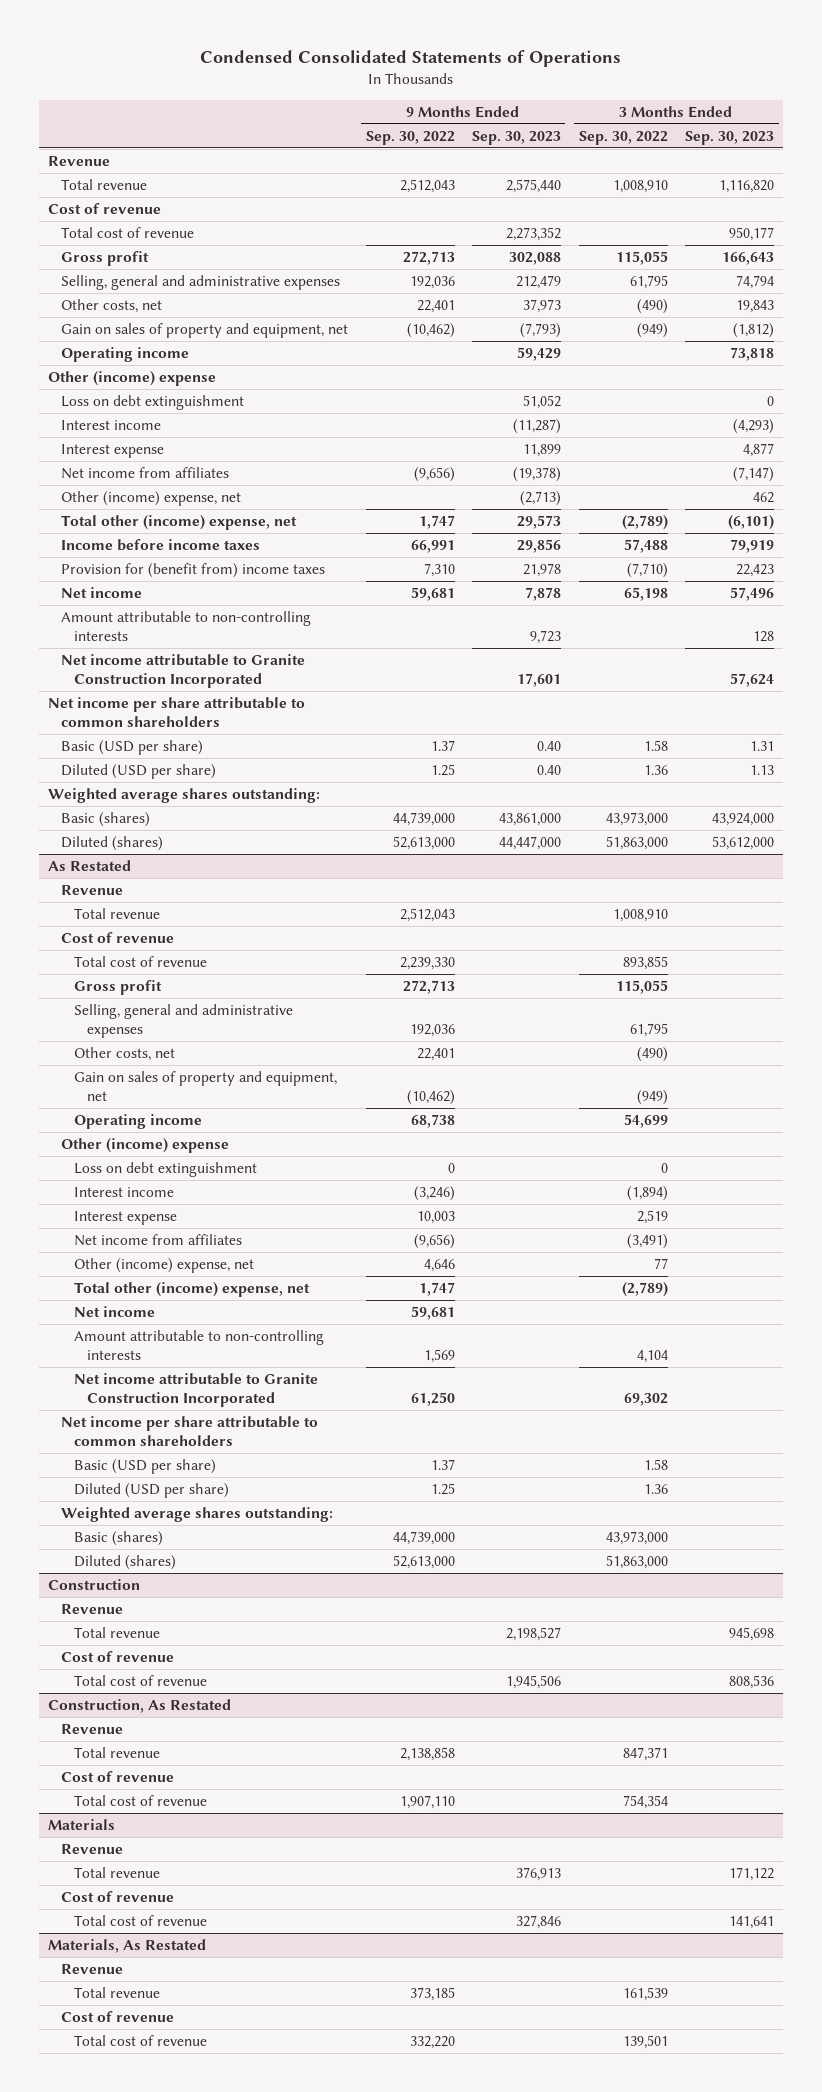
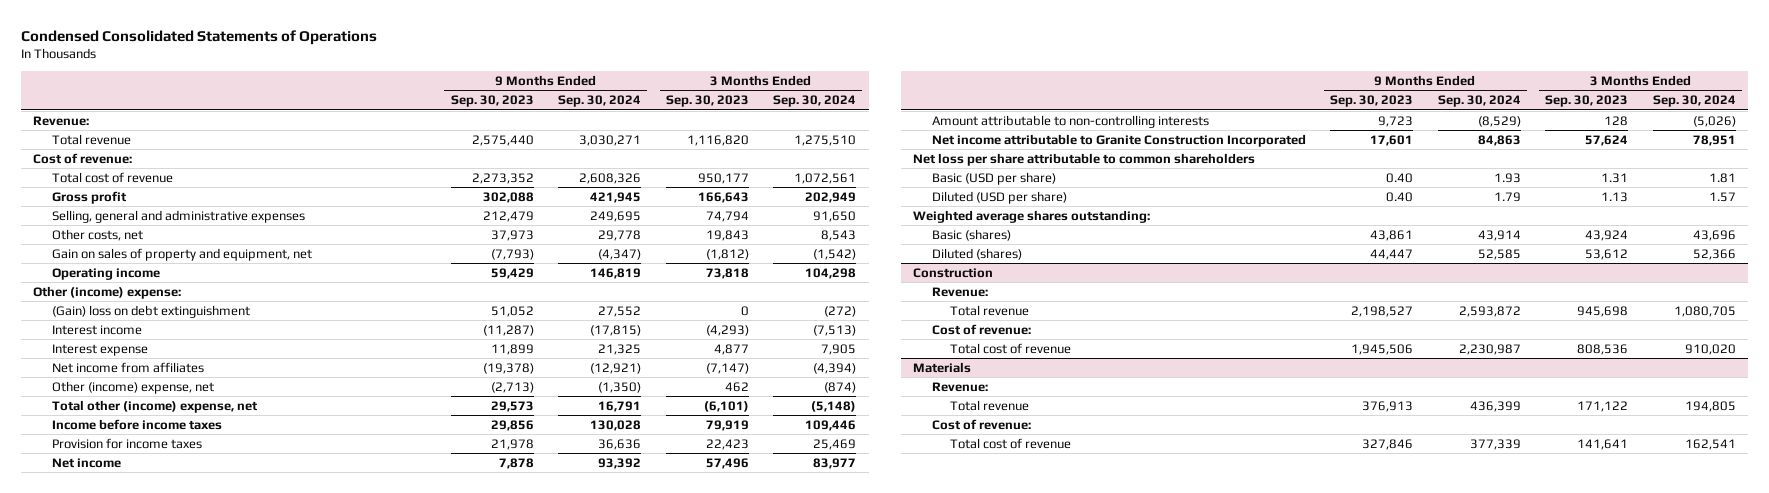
[365,130,455,145] Sep. 30, 2022 -> none
[578,130,668,145] Sep. 30, 2022 -> none
none -> [558,95,642,108] Sep. 30, 2024
none -> [773,95,857,108] Sep. 30, 2024
[48,156,111,167] Revenue -> [33,115,90,126] Revenue:
[48,203,162,215] Cost of revenue -> [33,152,133,164] Cost of revenue:
[48,371,217,387] Other (income) expense -> [33,285,182,299] Other (income) expense:
[61,395,245,411] Loss on debt extinguishment -> [51,304,250,318] (Gain) loss on debt extinguishment
[61,563,326,579] Provision for (benefit from) income taxes -> [51,437,202,449] Provision for income taxes
[48,697,306,727] Net income per share attributable to common shareholders -> [912,152,1255,166] Net loss per share attributable to common shareholders
[48,860,132,872] As Restated -> none
[61,885,124,896] Revenue -> none
[74,908,161,920] Total revenue -> none
[61,932,175,944] Cost of revenue -> none
[74,956,208,968] Total cost of revenue -> none
[74,980,163,996] Gross profit -> none
[74,1004,294,1038] Selling, general and administrative expenses -> none
[74,1047,176,1062] Other costs, net -> none
[74,1071,338,1101] Gain on sales of property and equipment, net -> none
[74,1114,203,1130] Operating income -> none
[61,1138,230,1154] Other (income) expense -> none
[74,1162,258,1178] Loss on debt extinguishment -> none
[74,1187,175,1198] Interest income -> none
[74,1211,178,1226] Interest expense -> none
[74,1234,243,1247] Net income from affiliates -> none
[74,1258,255,1274] Other (income) expense, net -> none
[74,1282,311,1298] Total other (income) expense, net -> none
[74,1306,156,1318] Net income -> none
[74,1330,325,1360] Amount attributable to non-controlling interests -> none
[74,1373,319,1407] Net income attributable to Granite Construction Incorporated -> none
[61,1416,319,1446] Net income per share attributable to common shareholders -> none
[74,1459,217,1475] Basic (USD per share) -> none
[74,1483,230,1499] Diluted (USD per share) -> none
[61,1507,334,1523] Weighted average shares outstanding: -> none
[74,1531,164,1547] Basic (shares) -> none
[74,1555,177,1571] Diluted (shares) -> none
[499,813,562,827] 43,861,000 -> [1370,229,1414,241] 43,861
[712,813,775,827] 43,924,000 -> [1585,229,1629,241] 43,924
[499,836,562,851] 44,447,000 -> [1370,248,1414,260] 44,447
[712,836,775,851] 53,612,000 -> [1585,248,1629,260] 53,612
[61,1604,124,1615] Revenue -> [931,286,988,297] Revenue:
[61,1651,175,1663] Cost of revenue -> [931,323,1031,335] Cost of revenue:
[48,1699,232,1714] Construction, As Restated -> none
[61,1724,124,1735] Revenue -> none
[74,1747,161,1759] Total revenue -> none
[61,1771,175,1783] Cost of revenue -> none
[74,1795,208,1807] Total cost of revenue -> none
[61,1844,124,1855] Revenue -> [931,381,988,392] Revenue:
[61,1891,175,1903] Cost of revenue -> [931,418,1031,430] Cost of revenue:
[48,1939,207,1954] Materials, As Restated -> none
[61,1964,124,1975] Revenue -> none
[74,1987,161,1999] Total revenue -> none
[61,2011,175,2023] Cost of revenue -> none
[74,2035,208,2047] Total cost of revenue -> none

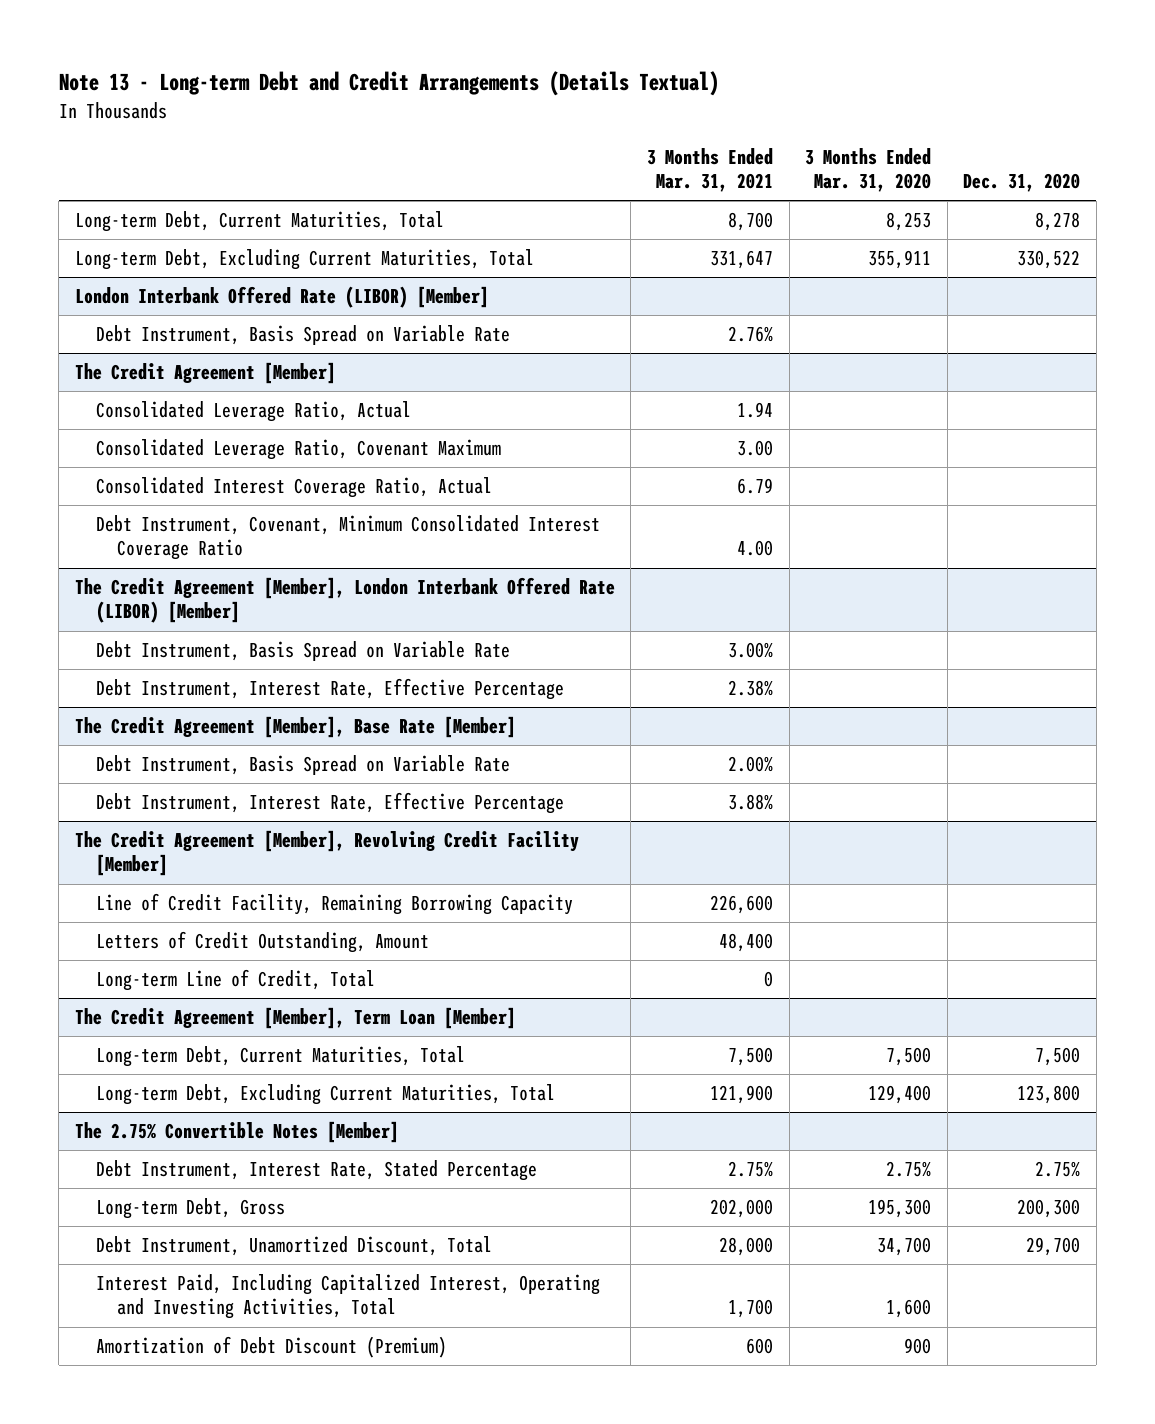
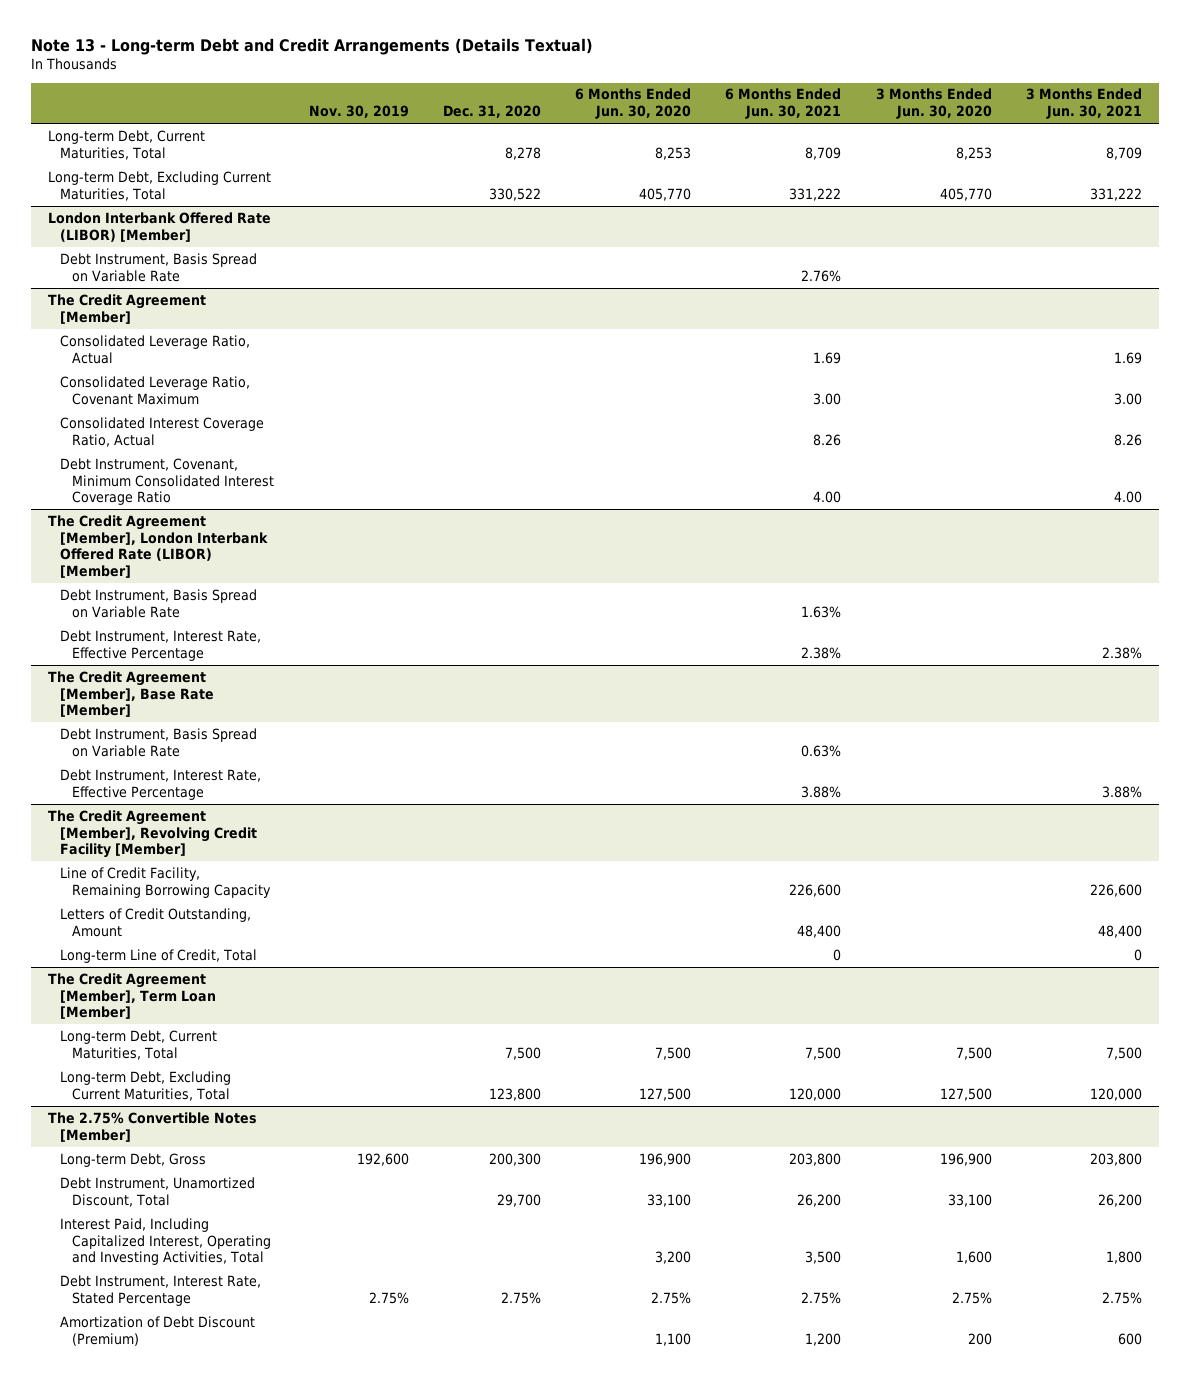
[646,148,773,193] 3 Months Ended Mar. 31, 2021 -> none
[805,148,932,193] 3 Months Ended Mar. 31, 2020 -> none
none -> [308,105,409,119] Nov. 30, 2019
none -> [575,88,692,120] 6 Months Ended Jun. 30, 2020
none -> [725,88,842,120] 6 Months Ended Jun. 30, 2021
none -> [875,88,992,120] 3 Months Ended Jun. 30, 2020
none -> [1025,88,1142,120] 3 Months Ended Jun. 30, 2021
[95,1160,537,1182] Debt Instrument, Interest Rate, Stated Percentage -> [60,1274,262,1306] Debt Instrument, Interest Rate, Stated Percentage

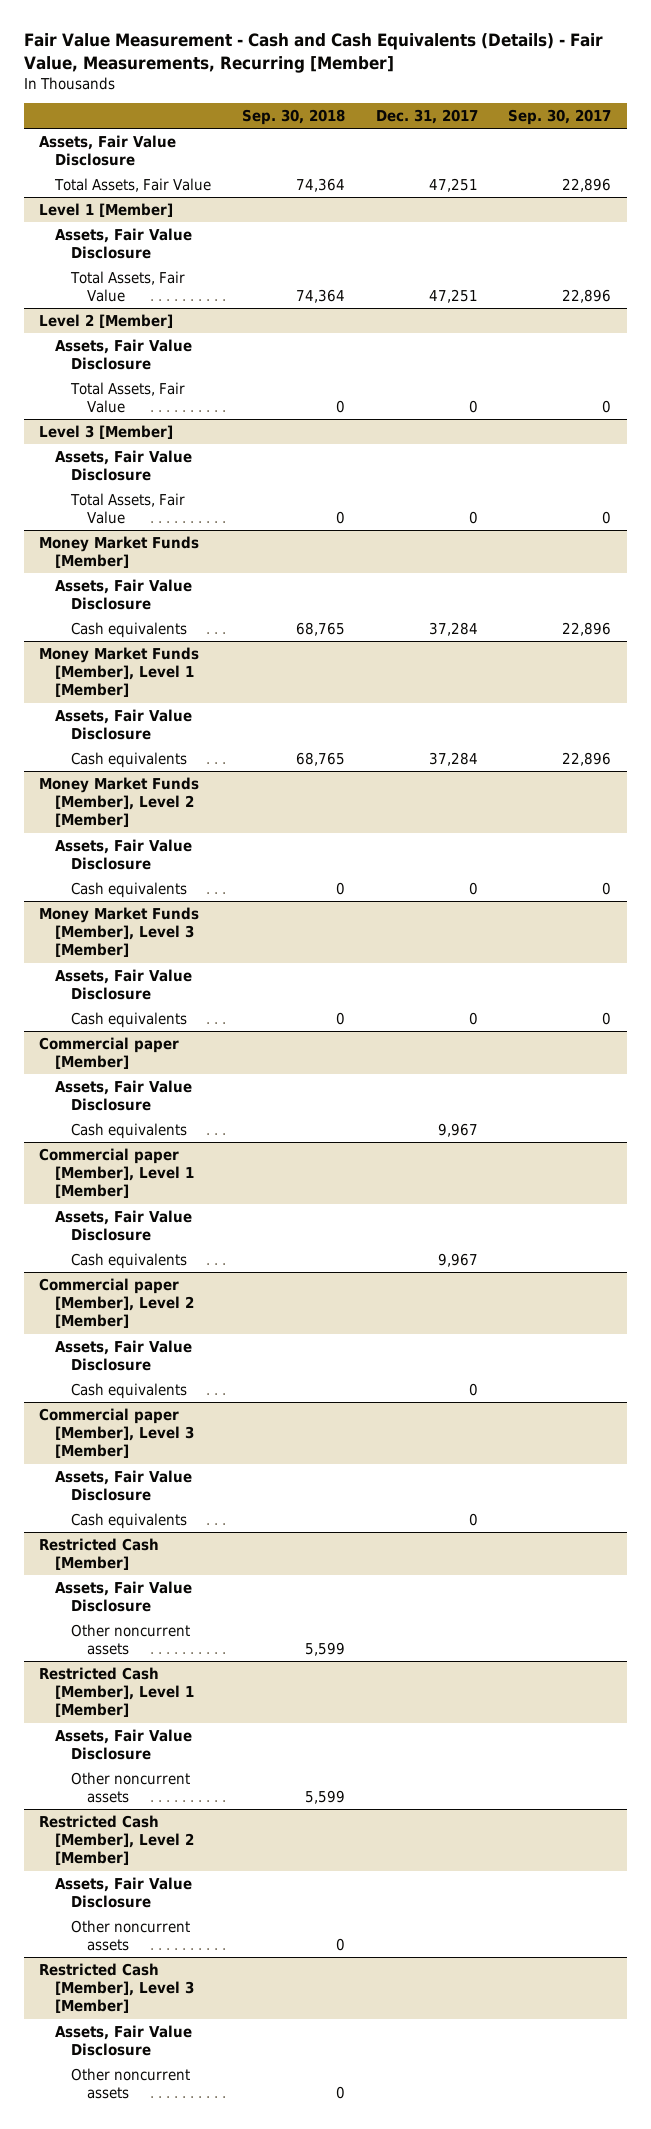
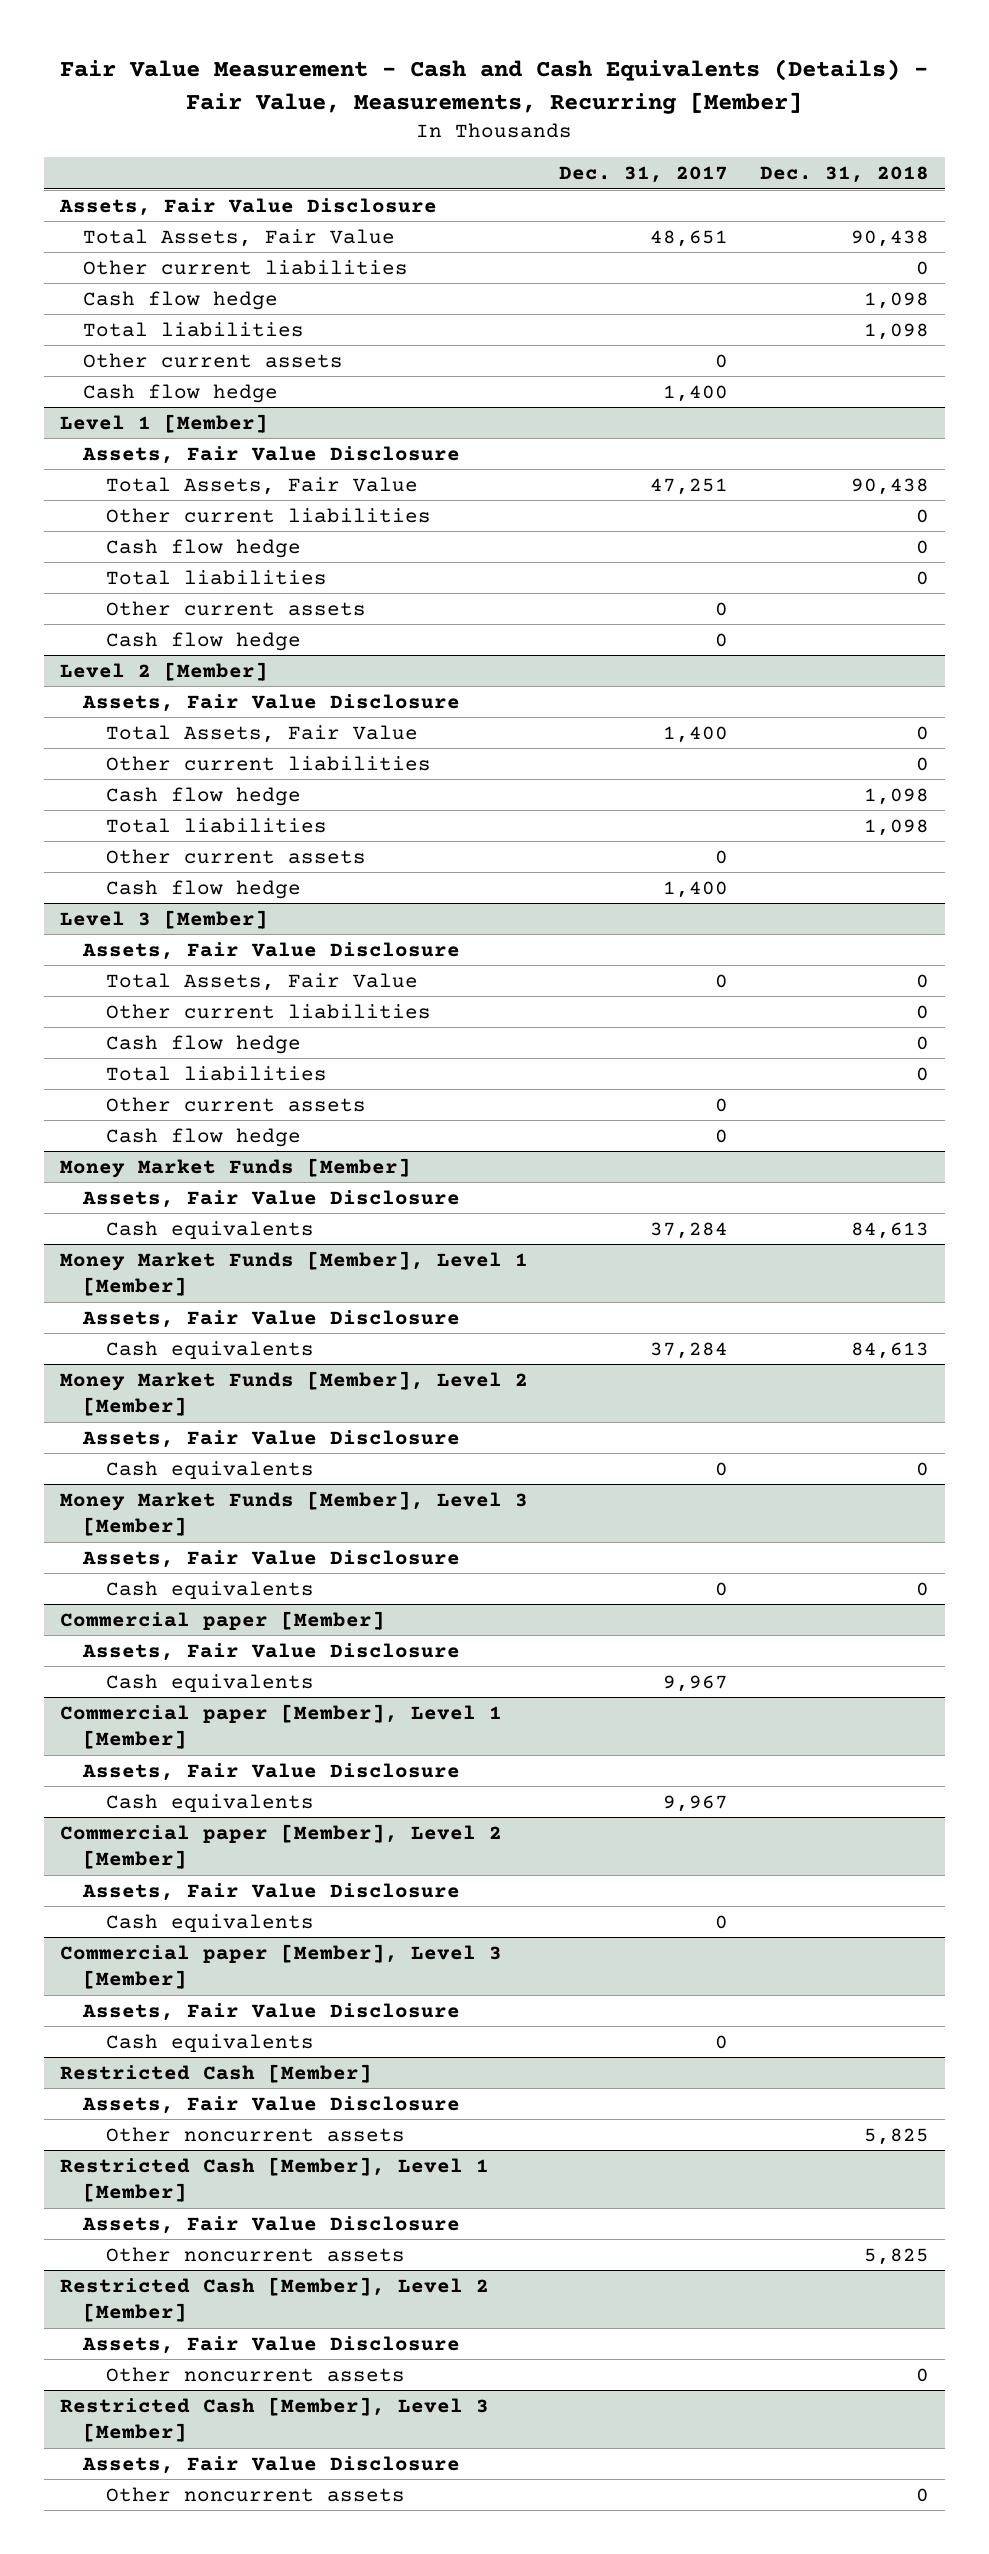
[241,109,345,126] Sep. 30, 2018 -> none
[508,109,612,126] Sep. 30, 2017 -> none
none -> [759,166,929,184] Dec. 31, 2018
[428,178,478,193] 47,251 -> [650,229,729,247] 48,651
none -> [82,259,408,275] Other current liabilities
none -> [82,290,278,310] Cash flow hedge
none -> [82,321,304,337] Total liabilities
none -> [82,352,343,368] Other current assets
none -> [82,383,278,403] Cash flow hedge
none -> [105,507,431,523] Other current liabilities
none -> [105,538,301,558] Cash flow hedge
none -> [105,569,327,585] Total liabilities
none -> [105,600,366,616] Other current assets
none -> [105,631,301,651] Cash flow hedge
[468,400,478,414] 0 -> [663,725,729,743] 1,400
none -> [105,755,431,771] Other current liabilities
none -> [105,786,301,806] Cash flow hedge
none -> [105,817,327,833] Total liabilities
none -> [105,848,366,864] Other current assets
none -> [105,879,301,899] Cash flow hedge
none -> [105,1003,431,1019] Other current liabilities
none -> [105,1034,301,1054] Cash flow hedge
none -> [105,1065,327,1081] Total liabilities
none -> [105,1096,366,1112] Other current assets
none -> [105,1127,301,1147] Cash flow hedge

